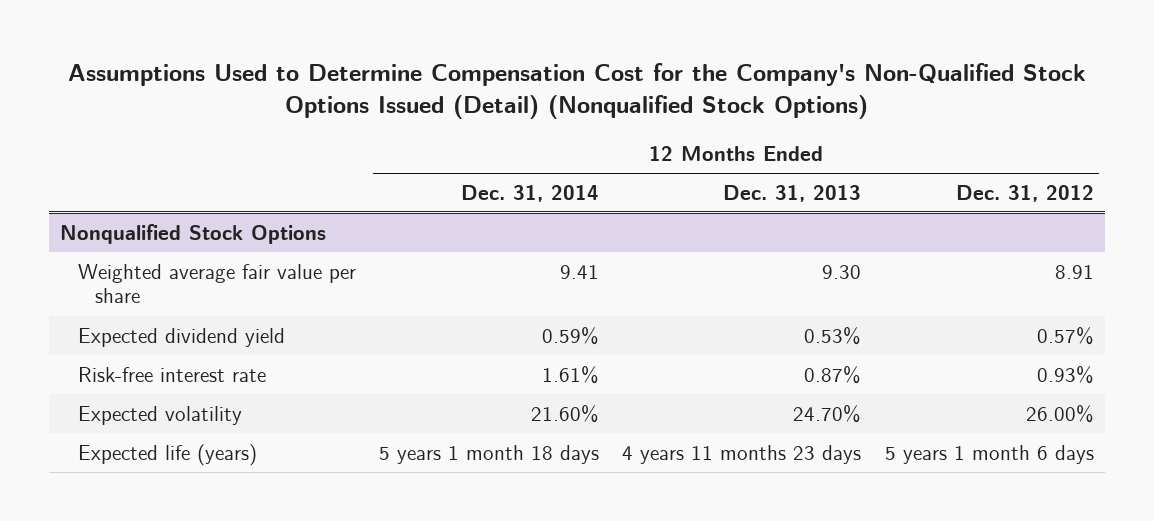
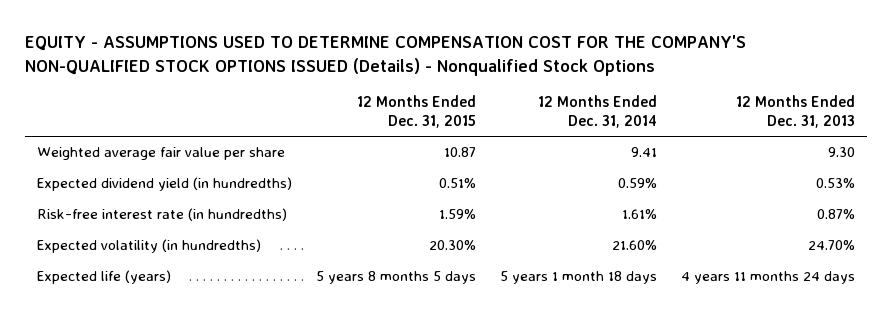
[67,62,1086,120] Assumptions Used to Determine Compensation Cost for the Company's Non-Qualified Stock Options Issued (Detail) (Nonqualified Stock Options) -> [24,35,746,76] EQUITY - ASSUMPTIONS USED TO DETERMINE COMPENSATION COST FOR THE COMPANY'S NON-QUALIFIED STOCK OPTIONS ISSUED (Details) - Nonqualified Stock Options
[955,184,1094,202] Dec. 31, 2012 -> none
none -> [356,95,476,129] 12 Months Ended Dec. 31, 2015
[60,223,327,244] Nonqualified Stock Options -> none
[77,327,285,347] Expected dividend yield -> [36,177,292,192] Expected dividend yield (in hundredths)
[77,366,266,382] Risk-free interest rate -> [36,208,287,222] Risk-free interest rate (in hundredths)
[77,405,242,425] Expected volatility -> [36,239,261,254] Expected volatility (in hundredths)
[622,444,862,464] 4 years 11 months 23 days -> [681,271,856,285] 4 years 11 months 24 days

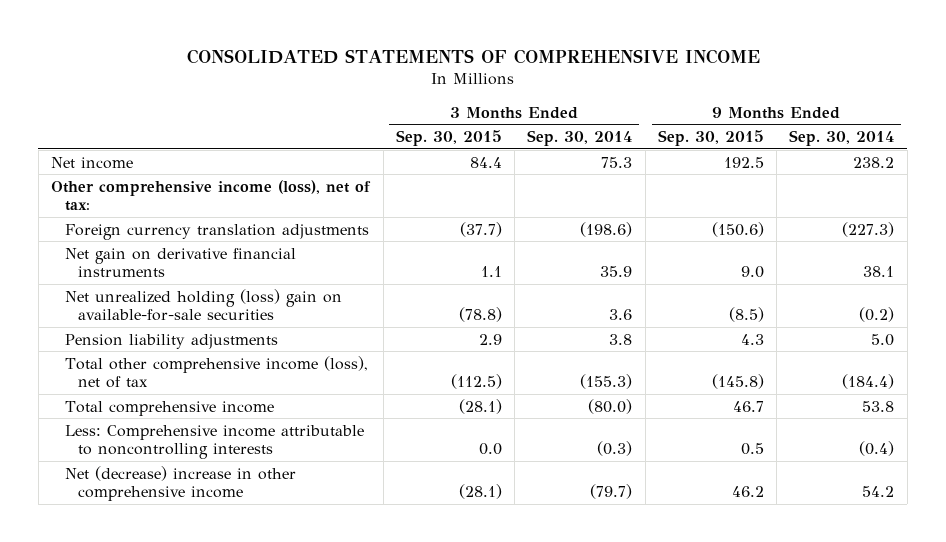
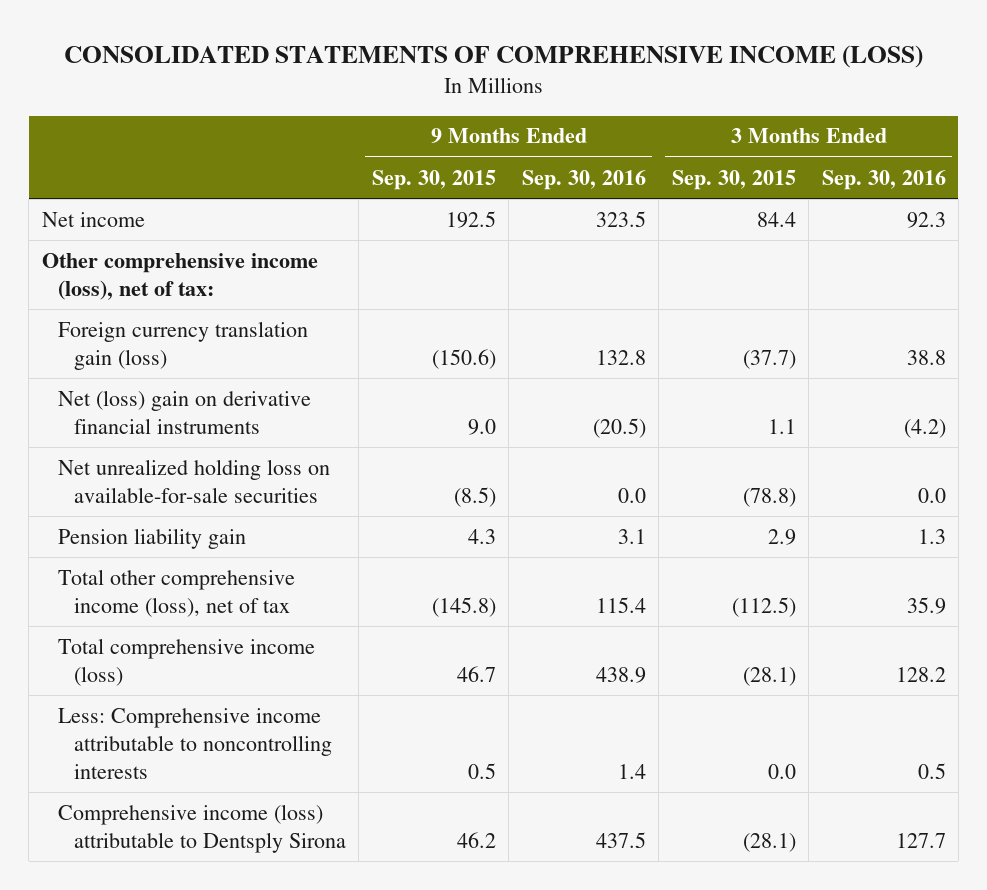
[186,49,760,65] CONSOLIDATED STATEMENTS OF COMPREHENSIVE INCOME -> [63,45,923,69] CONSOLIDATED STATEMENTS OF COMPREHENSIVE INCOME (LOSS)
[527,130,633,147] Sep. 30, 2014 -> none
[789,130,895,147] Sep. 30, 2014 -> none
none -> [521,169,646,190] Sep. 30, 2016
none -> [821,169,946,190] Sep. 30, 2016
[64,223,369,240] Foreign currency translation adjustments -> [57,320,308,371] Foreign currency translation gain (loss)
[64,247,296,278] Net gain on derivative financial instruments -> [57,389,311,435] Net (loss) gain on derivative financial instruments
[64,288,342,322] Net unrealized holding (loss) gain on available-for-sale securities -> [57,458,330,504] Net unrealized holding loss on available-for-sale securities
[64,333,278,349] Pension liability adjustments -> [57,527,246,549] Pension liability gain
[64,400,274,416] Total comprehensive income -> [57,637,315,687] Total comprehensive income (loss)
[64,465,296,502] Net (decrease) increase in other comprehensive income -> [57,803,346,854] Comprehensive income (loss) attributable to Dentsply Sirona

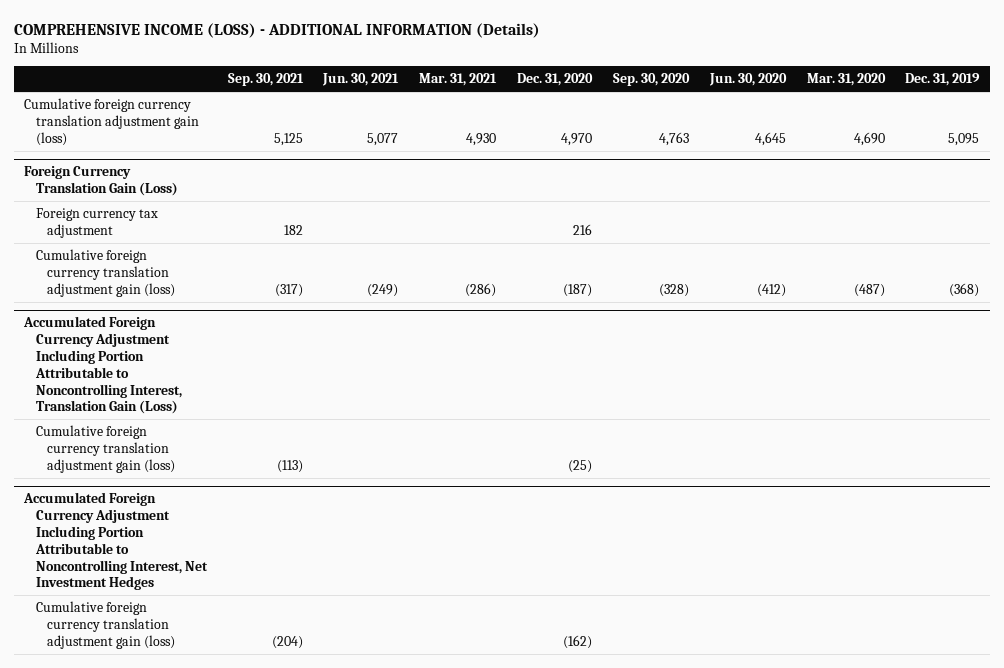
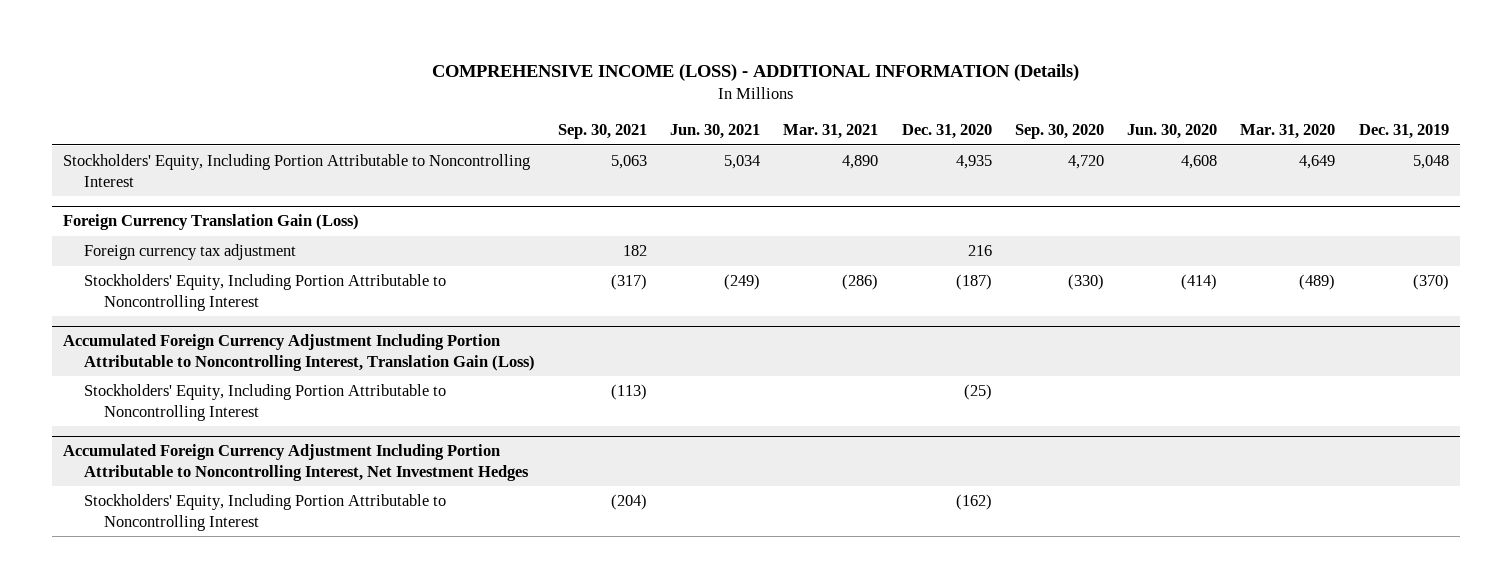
[24,98,199,146] Cumulative foreign currency translation adjustment gain (loss) -> none
none -> [63,154,531,187] Stockholders' Equity, Including Portion Attributable to Noncontrolling Interest
[35,249,176,297] Cumulative foreign currency translation adjustment gain (loss) -> none
none -> [83,274,446,311] Stockholders' Equity, Including Portion Attributable to Noncontrolling Interest
[35,425,176,473] Cumulative foreign currency translation adjustment gain (loss) -> [83,384,446,421] Stockholders' Equity, Including Portion Attributable to Noncontrolling Interest
[35,601,176,649] Cumulative foreign currency translation adjustment gain (loss) -> [83,494,446,531] Stockholders' Equity, Including Portion Attributable to Noncontrolling Interest

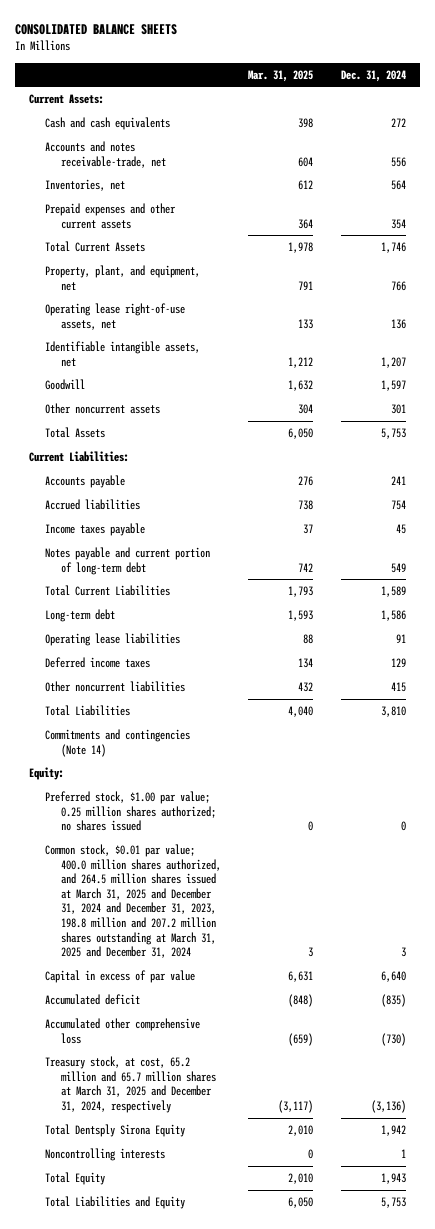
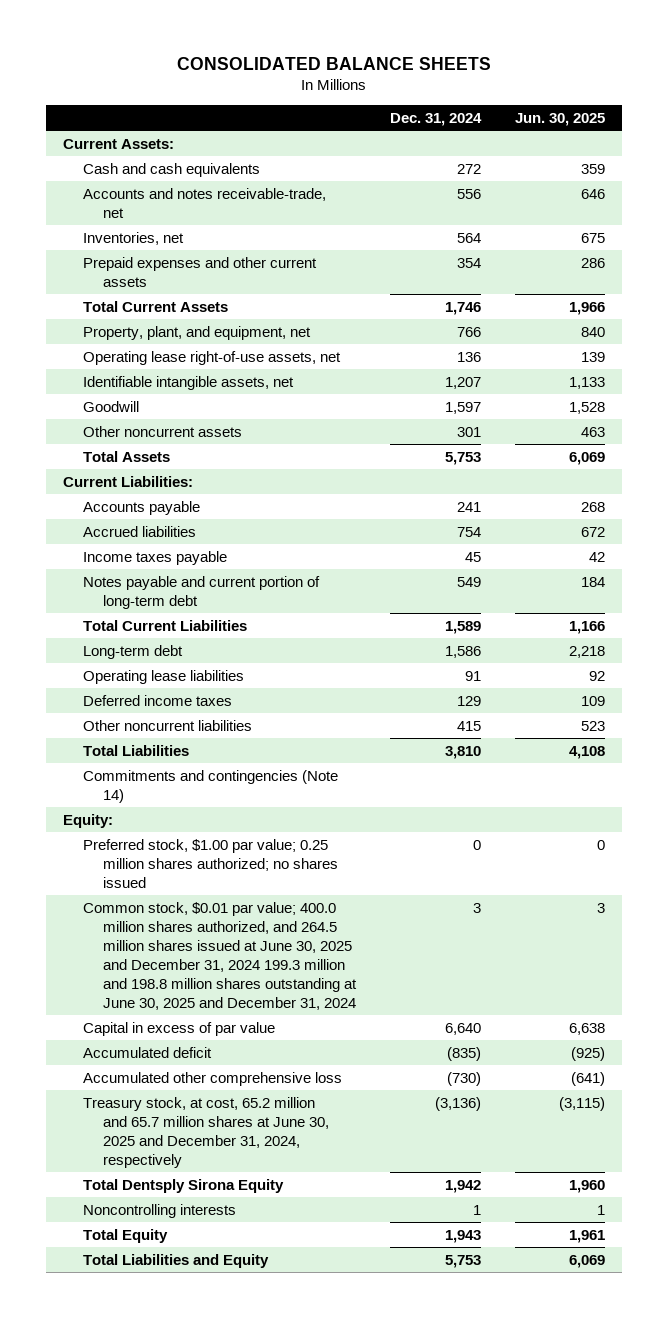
[248,69,314,82] Mar. 31, 2025 -> none
none -> [515,112,606,126] Jun. 30, 2025
[44,844,221,959] Common stock, $0.01 par value; 400.0 million shares authorized, and 264.5 million shares issued at March 31, 2025 and December 31, 2024 and December 31, 2023, 198.8 million and 207.2 million shares outstanding at March 31, 2025 and December 31, 2024 -> [83,901,357,1011] Common stock, $0.01 par value; 400.0 million shares authorized, and 264.5 million shares issued at June 30, 2025 and December 31, 2024 199.3 million and 198.8 million shares outstanding at June 30, 2025 and December 31, 2024
[44,1056,216,1113] Treasury stock, at cost, 65.2 million and 65.7 million shares at March 31, 2025 and December 31, 2024, respectively -> [83,1096,329,1168] Treasury stock, at cost, 65.2 million and 65.7 million shares at June 30, 2025 and December 31, 2024, respectively

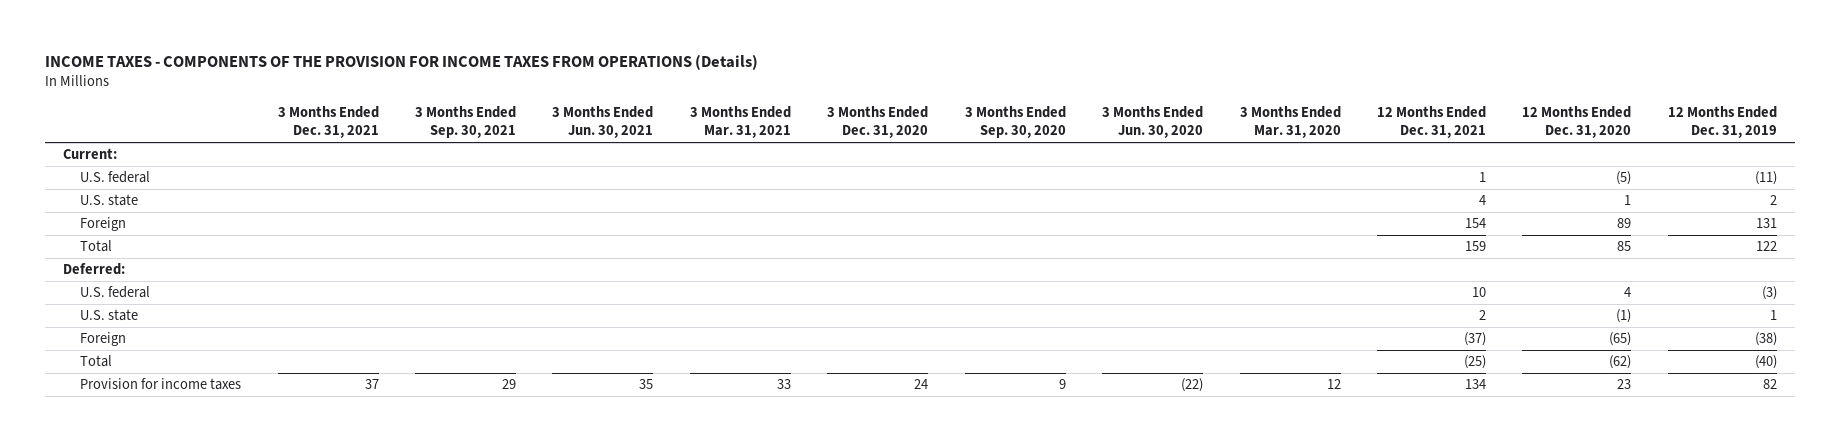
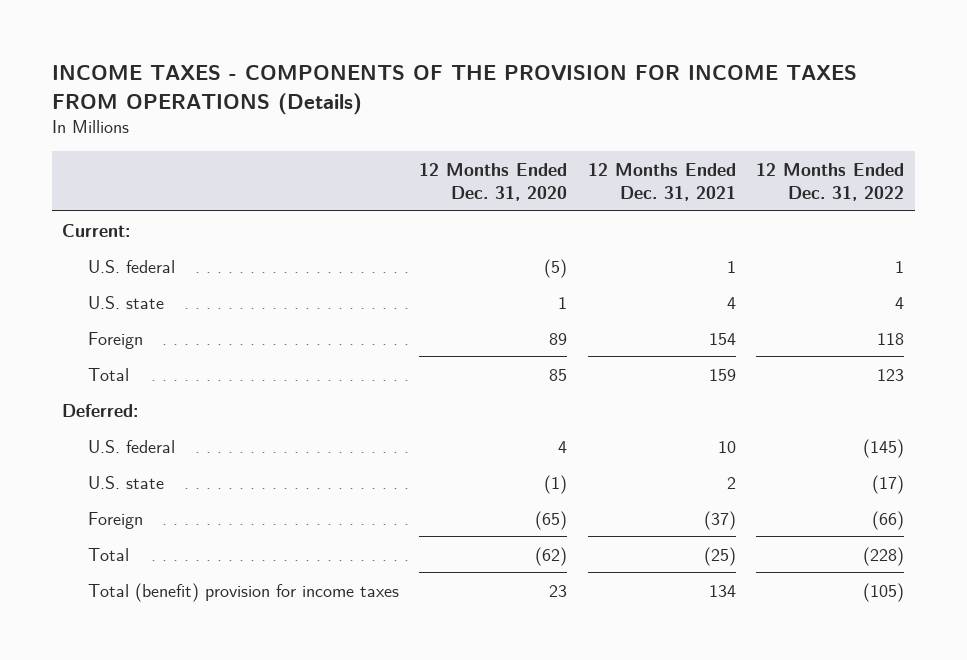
[277,106,379,139] 3 Months Ended Dec. 31, 2021 -> none
[414,106,516,139] 3 Months Ended Sep. 30, 2021 -> none
[552,106,654,139] 3 Months Ended Jun. 30, 2021 -> none
[689,106,791,139] 3 Months Ended Mar. 31, 2021 -> none
[827,106,929,139] 3 Months Ended Dec. 31, 2020 -> none
[964,106,1066,139] 3 Months Ended Sep. 30, 2020 -> none
[1102,106,1204,139] 3 Months Ended Jun. 30, 2020 -> none
[1239,106,1341,139] 3 Months Ended Mar. 31, 2020 -> none
[1667,106,1777,139] 12 Months Ended Dec. 31, 2019 -> none
none -> [756,163,905,201] 12 Months Ended Dec. 31, 2022
[80,378,242,391] Provision for income taxes -> [87,582,399,602] Total (benefit) provision for income taxes

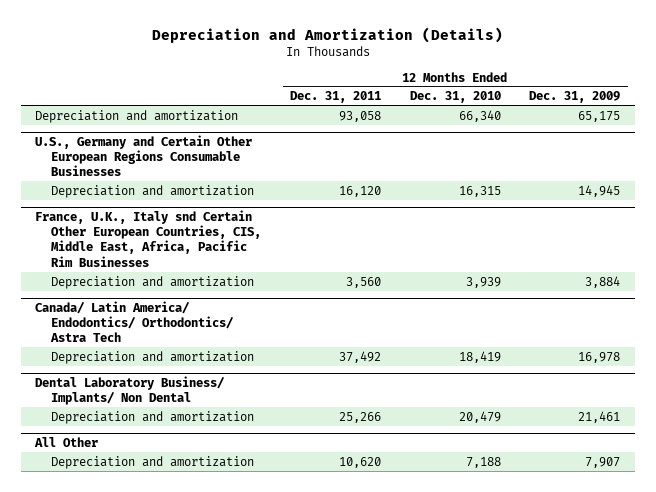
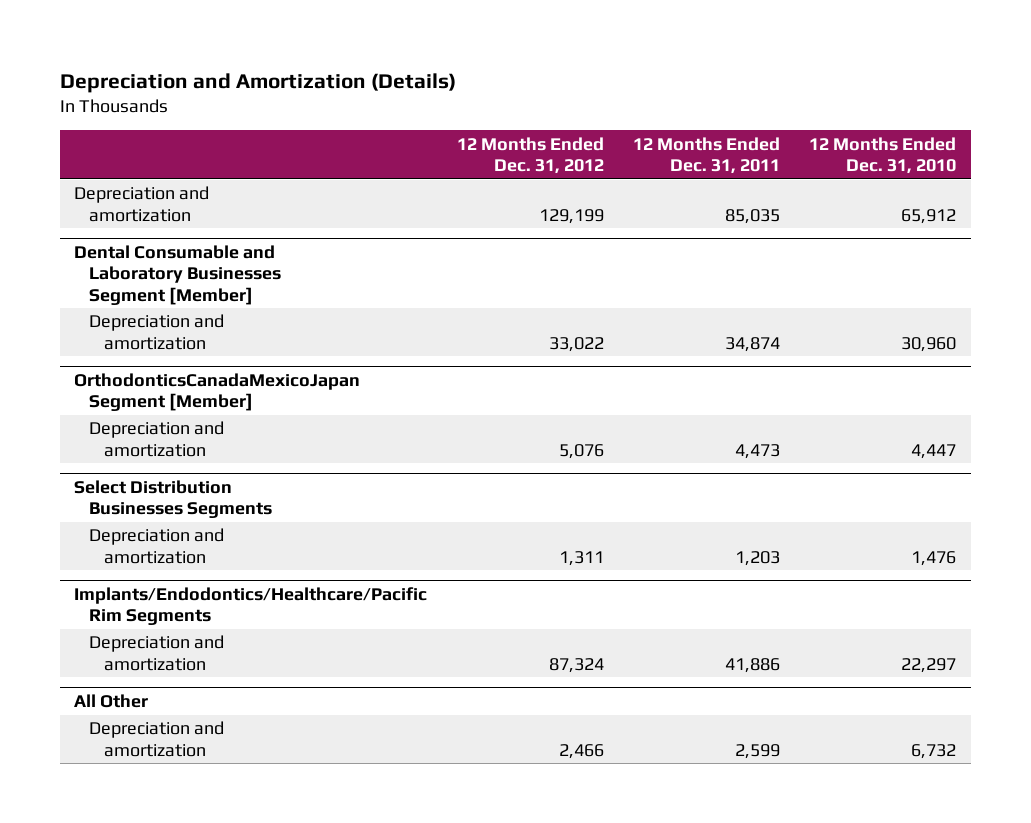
[529,91,621,104] Dec. 31, 2009 -> none
none -> [456,136,604,175] 12 Months Ended Dec. 31, 2012
[35,135,253,177] U.S., Germany and Certain Other European Regions Consumable Businesses -> none
[35,210,262,267] France, U.K., Italy snd Certain Other European Countries, CIS, Middle East, Africa, Pacific Rim Businesses -> none
[35,301,235,343] Canada/ Latin America/ Endodontics/ Orthodontics/ Astra Tech -> none
[35,376,226,406] Dental Laboratory Business/ Implants/ Non Dental -> none
[338,110,381,122] 93,058 -> [725,208,781,224] 85,035
[458,109,501,122] 66,340 -> [901,208,957,224] 65,912
none -> [74,245,281,305] Dental Consumable and Laboratory Businesses Segment [Member]
[338,185,381,197] 16,120 -> [725,336,781,352] 34,874
[458,185,501,197] 16,315 -> [901,336,957,352] 30,960
none -> [74,373,361,412] OrthodonticsCanadaMexicoJapan Segment [Member]
[345,276,381,288] 3,560 -> [735,443,781,459] 4,473
[465,276,501,288] 3,939 -> [911,443,957,459] 4,447
none -> [74,480,272,519] Select Distribution Businesses Segments
[338,350,381,363] 37,492 -> [735,550,781,566] 1,203
[458,350,501,363] 18,419 -> [911,550,957,566] 1,476
none -> [74,587,428,626] Implants/Endodontics/Healthcare/Pacific Rim Segments
[338,411,381,423] 25,266 -> [725,657,781,673] 41,886
[458,410,501,423] 20,479 -> [901,657,957,673] 22,297
[338,456,381,468] 10,620 -> [735,743,781,759] 2,599
[465,456,501,468] 7,188 -> [911,743,957,759] 6,732

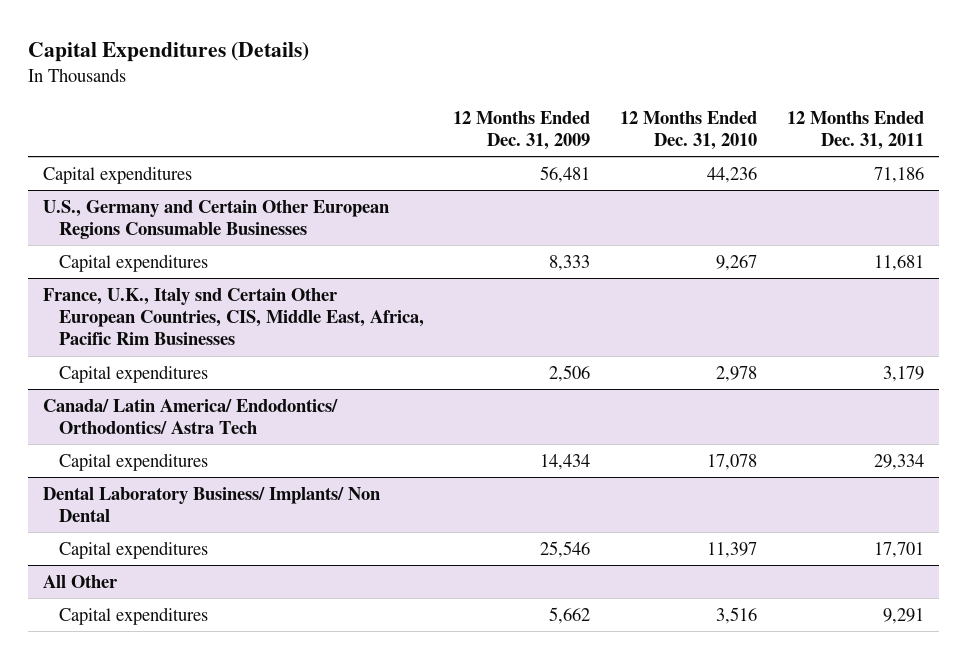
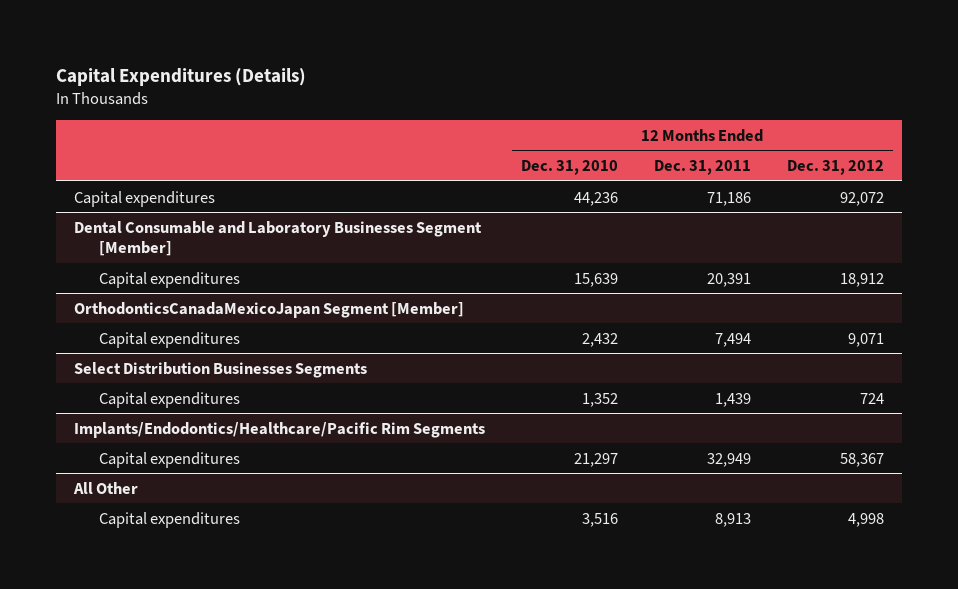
[453,110,591,150] 12 Months Ended Dec. 31, 2009 -> none
none -> [786,160,884,176] Dec. 31, 2012
[42,199,389,240] U.S., Germany and Certain Other European Regions Consumable Businesses -> none
[42,287,424,346] France, U.K., Italy snd Certain Other European Countries, CIS, Middle East, Africa, Pacific Rim Businesses -> none
[42,398,338,435] Canada/ Latin America/ Endodontics/ Orthodontics/ Astra Tech -> none
[42,486,380,523] Dental Laboratory Business/ Implants/ Non Dental -> none
none -> [74,220,483,257] Dental Consumable and Laboratory Businesses Segment [Member]
[716,254,758,271] 9,267 -> [574,272,619,287] 15,639
[873,254,924,271] 11,681 -> [706,272,751,287] 20,391
none -> [74,301,465,318] OrthodonticsCanadaMexicoJapan Segment [Member]
[716,365,758,382] 2,978 -> [582,332,619,347] 2,432
[882,365,924,382] 3,179 -> [714,332,751,347] 7,494
none -> [74,361,368,378] Select Distribution Businesses Segments
[707,453,758,470] 17,078 -> [582,392,619,407] 1,352
[873,453,924,470] 29,334 -> [714,392,751,407] 1,439
none -> [74,421,486,438] Implants/Endodontics/Healthcare/Pacific Rim Segments
[707,541,758,558] 11,397 -> [574,452,619,467] 21,297
[873,541,924,558] 17,701 -> [706,452,751,467] 32,949
[882,607,924,624] 9,291 -> [714,512,751,527] 8,913

